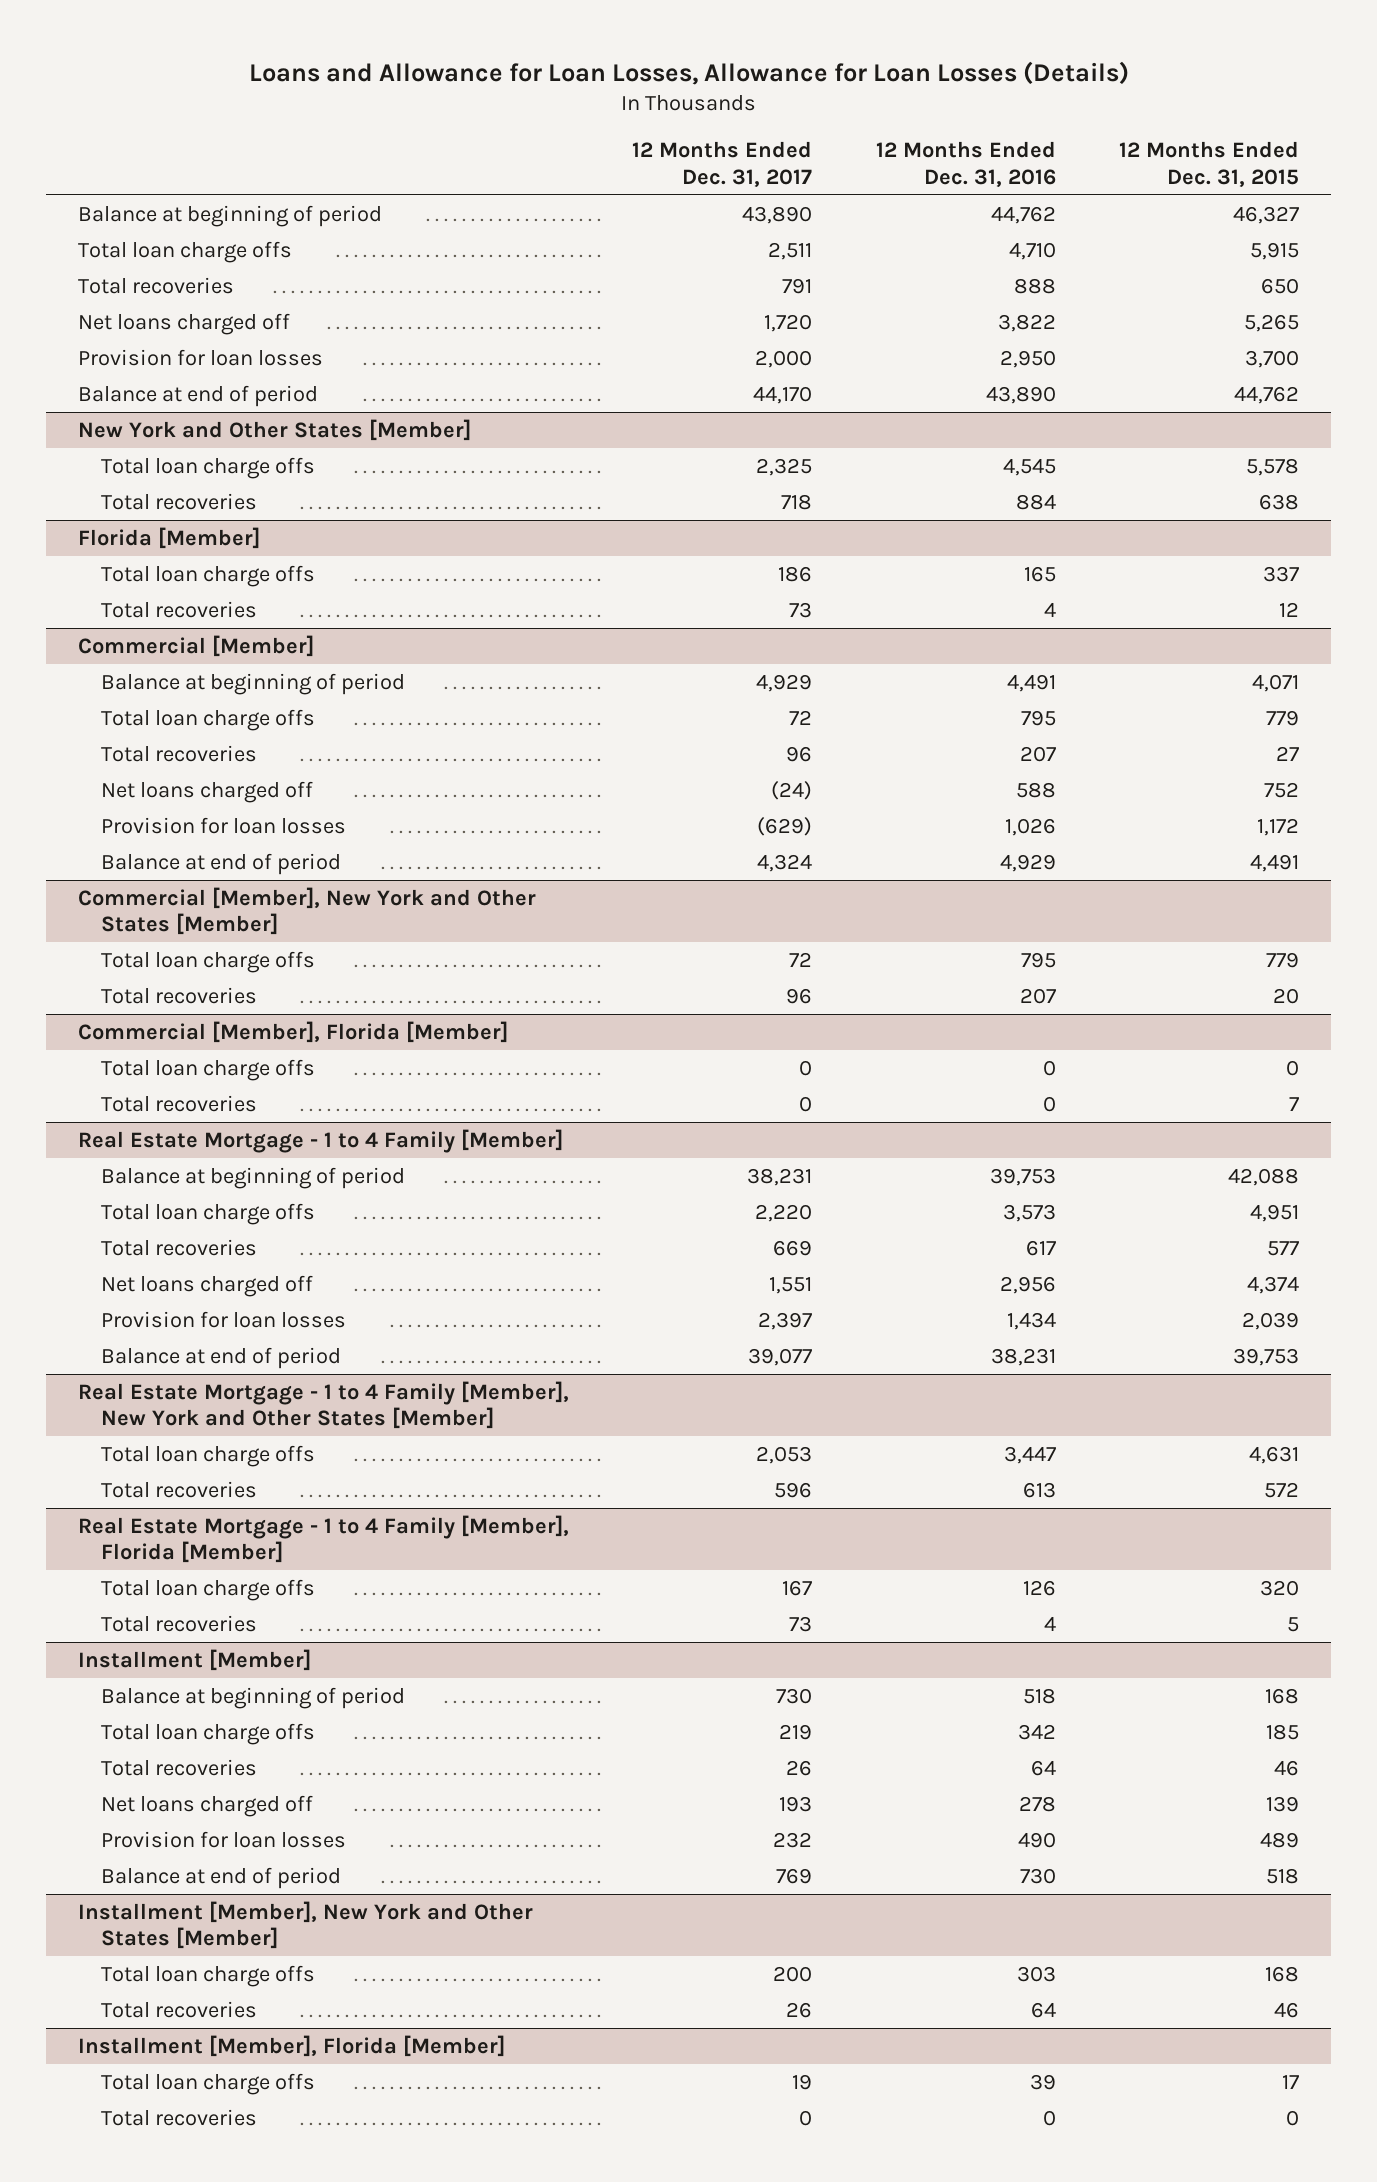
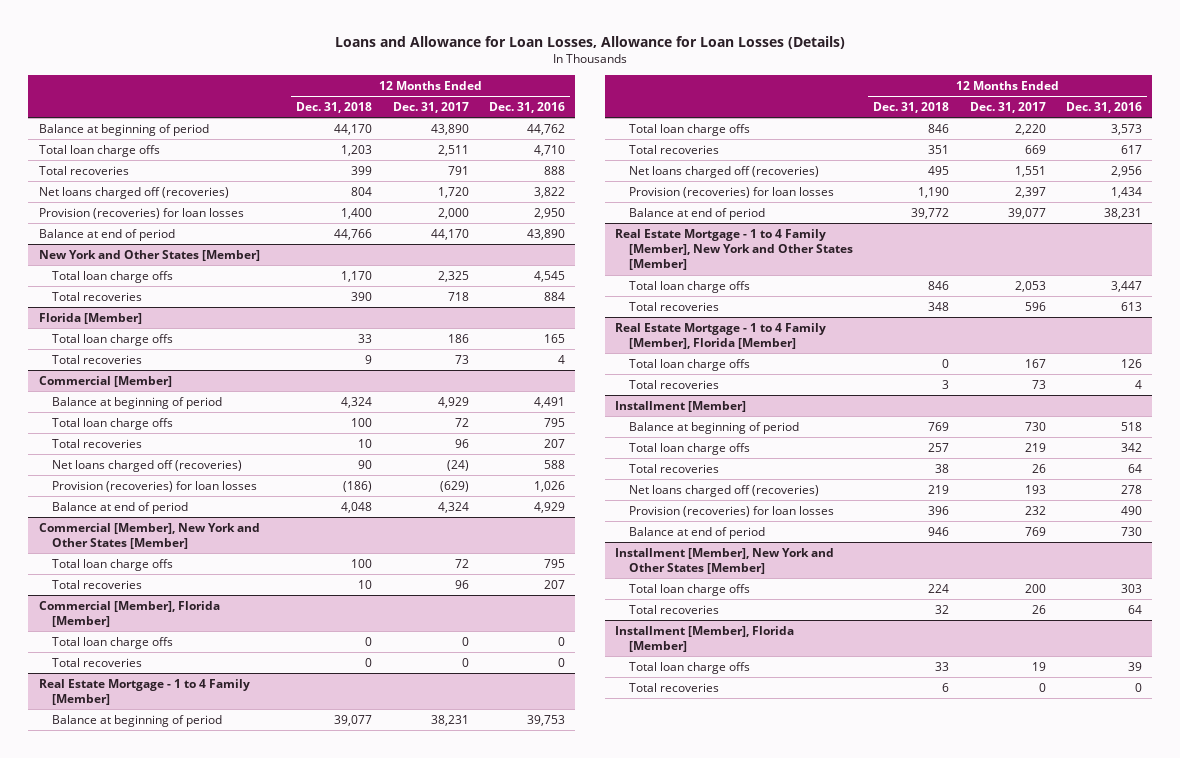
[1119,141,1300,187] 12 Months Ended Dec. 31, 2015 -> none
none -> [296,102,373,114] Dec. 31, 2018
[78,312,291,335] Net loans charged off -> [38,186,229,199] Net loans charged off (recoveries)
[78,348,324,366] Provision for loan losses -> [38,207,244,219] Provision (recoveries) for loan losses
[101,780,314,803] Net loans charged off -> [52,459,243,472] Net loans charged off (recoveries)
[101,816,347,834] Provision for loan losses -> [52,480,258,492] Provision (recoveries) for loan losses
[101,1274,314,1297] Net loans charged off -> [628,165,819,178] Net loans charged off (recoveries)
[101,1310,347,1328] Provision for loan losses -> [628,186,834,198] Provision (recoveries) for loan losses
[101,1794,314,1817] Net loans charged off -> [628,484,819,497] Net loans charged off (recoveries)
[101,1830,347,1848] Provision for loan losses -> [628,505,834,517] Provision (recoveries) for loan losses

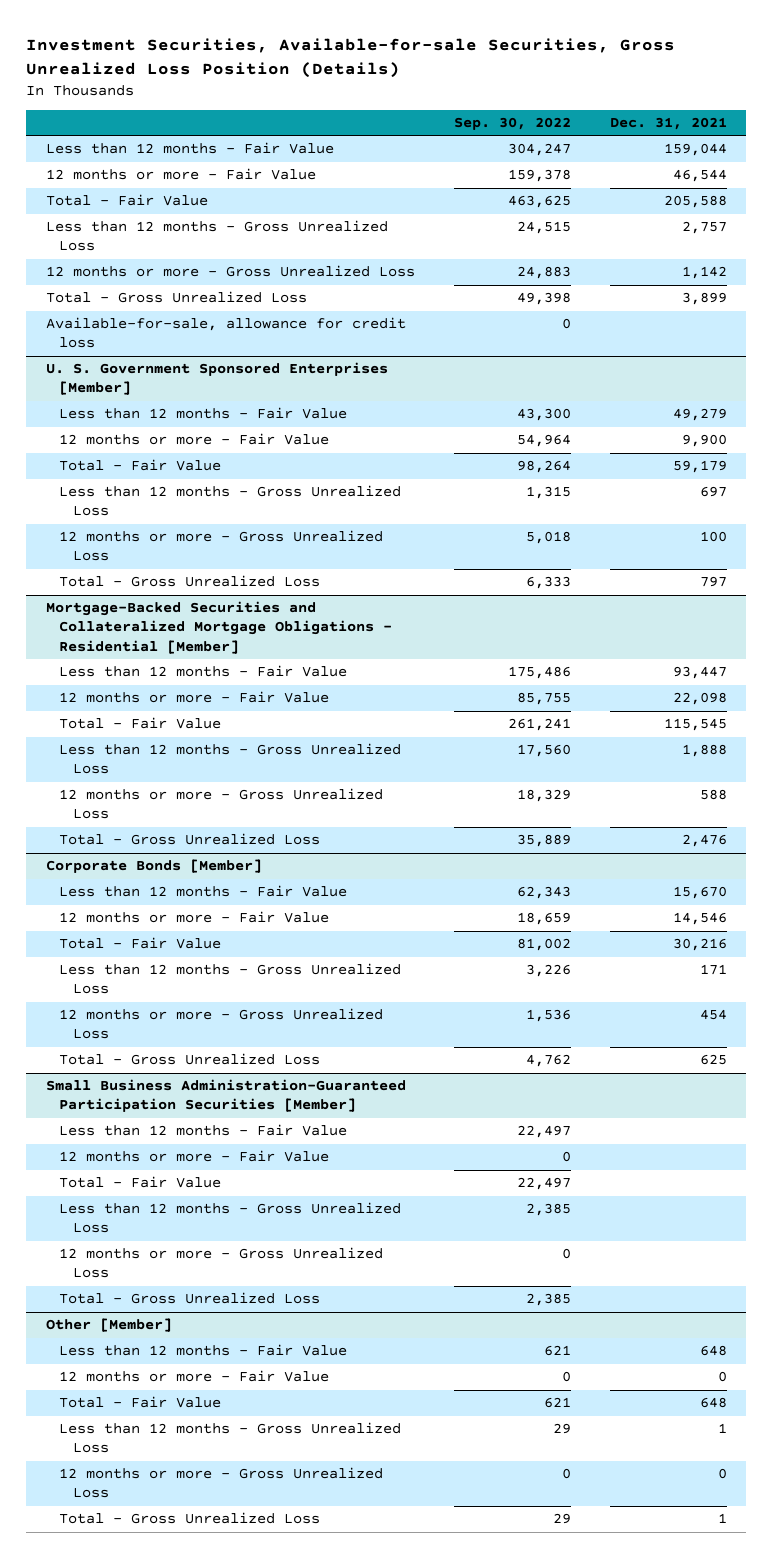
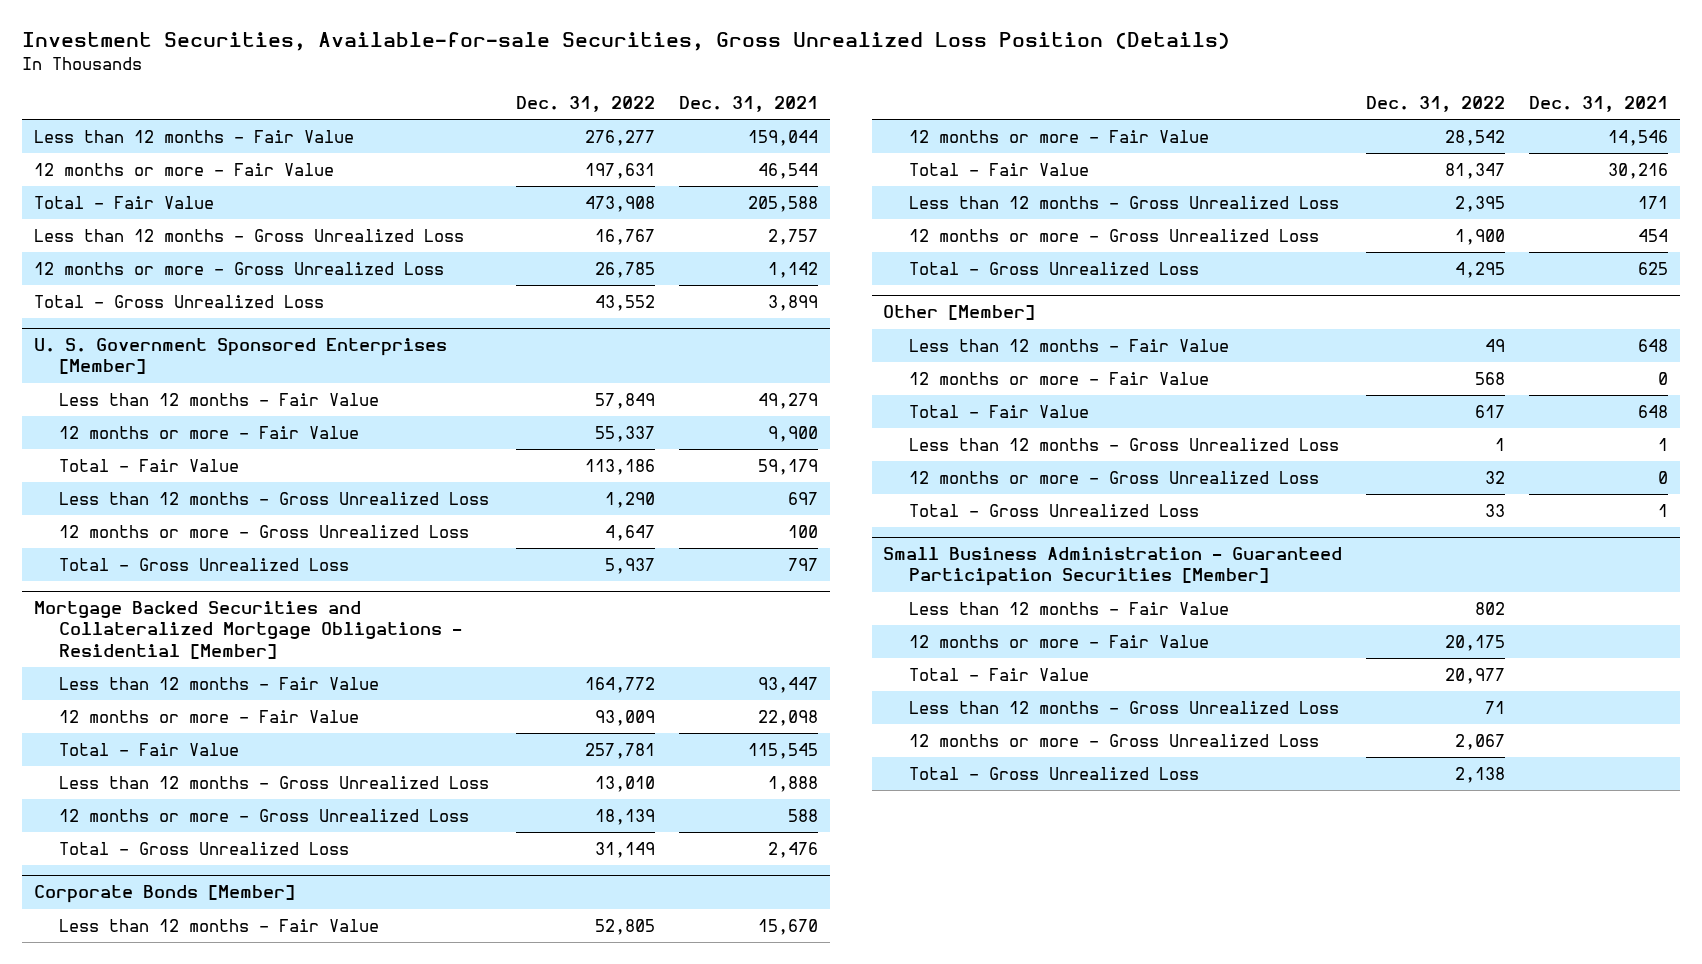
[453,117,571,131] Sep. 30, 2022 -> none
none -> [516,96,656,113] Dec. 31, 2022
[45,317,406,349] Available-for-sale, allowance for credit loss -> none
[45,601,393,654] Mortgage-Backed Securities and Collateralized Mortgage Obligations - Residential [Member] -> [33,601,462,659] Mortgage Backed Securities and Collateralized Mortgage Obligations - Residential [Member]
[45,1079,406,1113] Small Business Administration-Guaranteed Participation Securities [Member] -> none
[59,1124,348,1137] Less than 12 months - Fair Value -> none
[59,1150,330,1163] 12 months or more - Fair Value -> none
[59,1176,222,1189] Total - Fair Value -> none
[59,1202,402,1234] Less than 12 months - Gross Unrealized Loss -> none
[59,1247,384,1279] 12 months or more - Gross Unrealized Loss -> none
[59,1292,321,1305] Total - Gross Unrealized Loss -> none
none -> [883,547,1343,587] Small Business Administration - Guaranteed Participation Securities [Member]
none -> [908,601,1229,615] Less than 12 months - Fair Value
none -> [908,634,1209,648] 12 months or more - Fair Value
none -> [908,667,1089,681] Total - Fair Value
none -> [908,700,1339,714] Less than 12 months - Gross Unrealized Loss
none -> [908,733,1319,747] 12 months or more - Gross Unrealized Loss
none -> [908,766,1199,780] Total - Gross Unrealized Loss

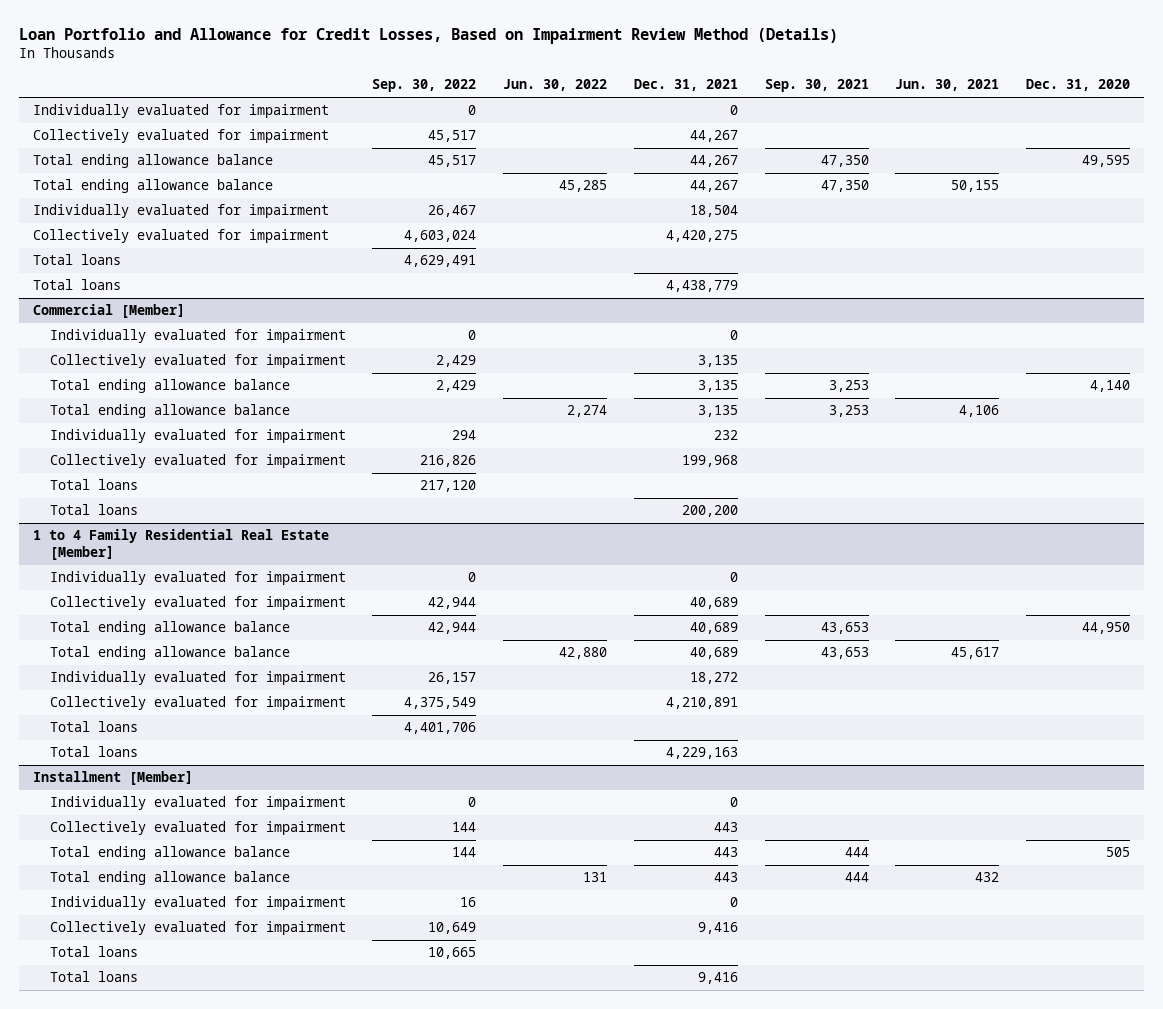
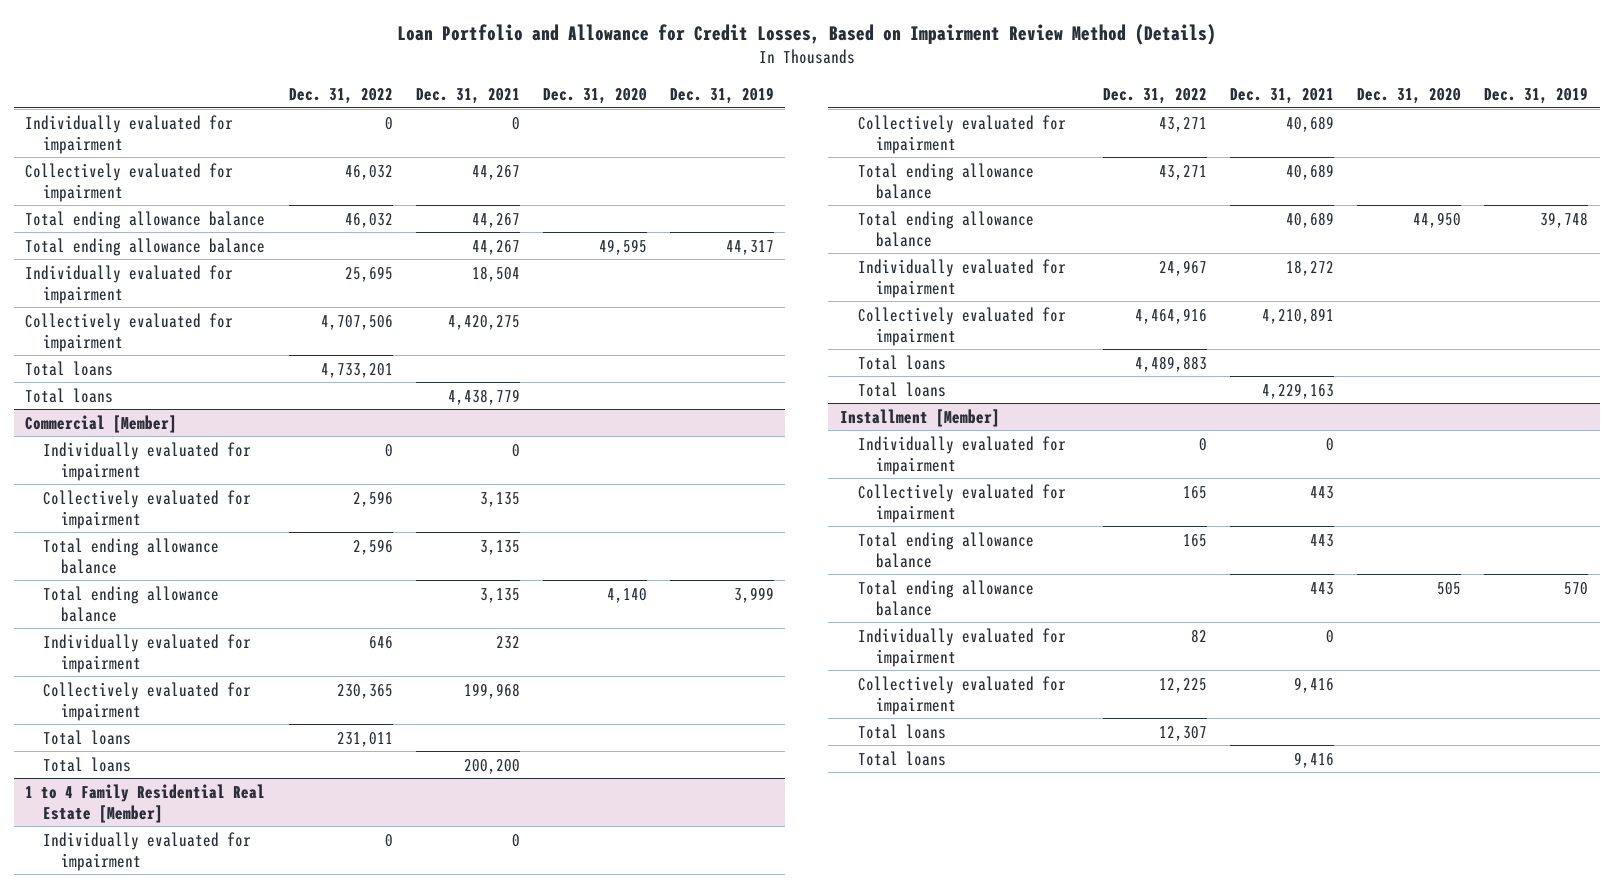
[372,79,477,93] Sep. 30, 2022 -> none
[503,79,608,92] Jun. 30, 2022 -> none
[764,79,869,93] Sep. 30, 2021 -> none
[895,79,1000,92] Jun. 30, 2021 -> none
none -> [288,88,393,105] Dec. 31, 2022
none -> [669,87,774,105] Dec. 31, 2019
[32,154,273,169] Total ending allowance balance -> [25,237,266,256] Total ending allowance balance
[49,379,290,394] Total ending allowance balance -> [43,585,220,622] Total ending allowance balance
[49,621,290,636] Total ending allowance balance -> [857,210,1034,247] Total ending allowance balance
[49,846,290,861] Total ending allowance balance -> [857,579,1034,616] Total ending allowance balance

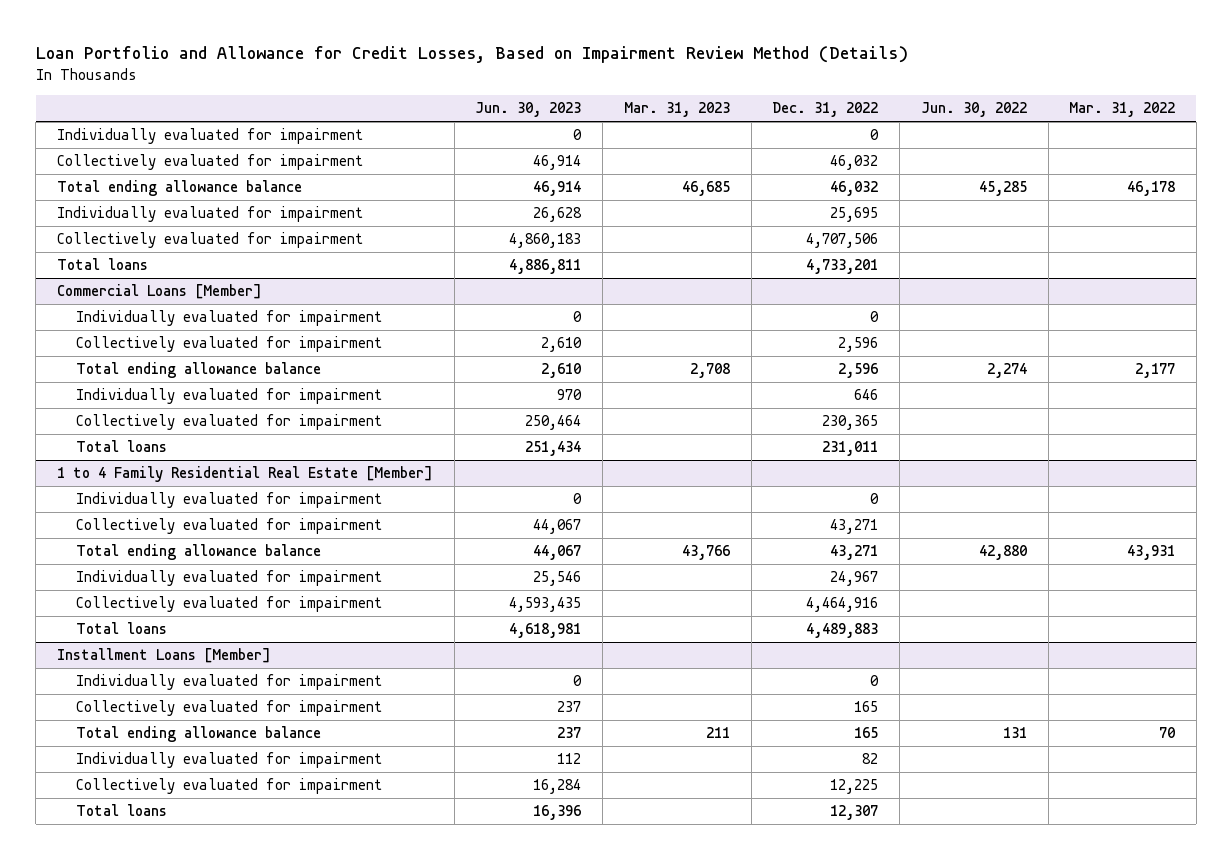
[415,88,520,105] Dec. 31, 2021 -> none
[542,88,647,105] Dec. 31, 2020 -> none
[669,87,774,105] Dec. 31, 2019 -> none
none -> [475,102,582,118] Jun. 30, 2023
none -> [623,102,730,118] Mar. 31, 2023
none -> [920,102,1027,118] Jun. 30, 2022
none -> [1069,102,1176,118] Mar. 31, 2022
[25,237,266,256] Total ending allowance balance -> none
[25,387,114,403] Total loans -> none
[25,414,178,433] Commercial [Member] -> [57,284,263,300] Commercial Loans [Member]
[43,585,220,622] Total ending allowance balance -> none
[43,756,132,772] Total loans -> none
[857,210,1034,247] Total ending allowance balance -> none
[857,381,946,397] Total loans -> none
[839,408,1000,427] Installment [Member] -> [57,648,272,664] Installment Loans [Member]
[857,579,1034,616] Total ending allowance balance -> none
[857,750,946,766] Total loans -> none

